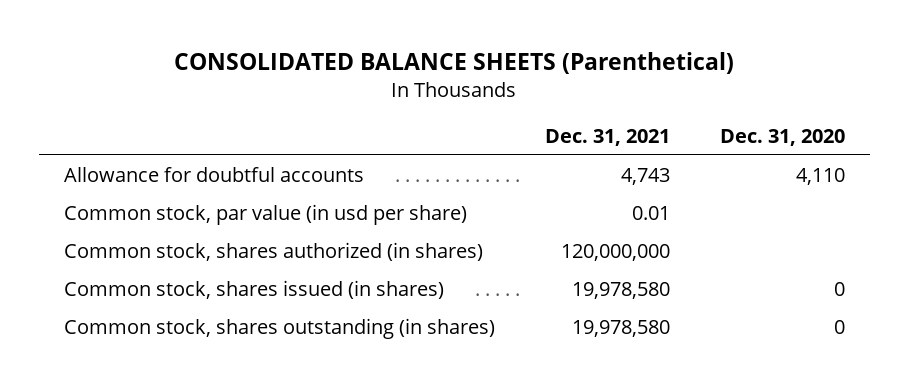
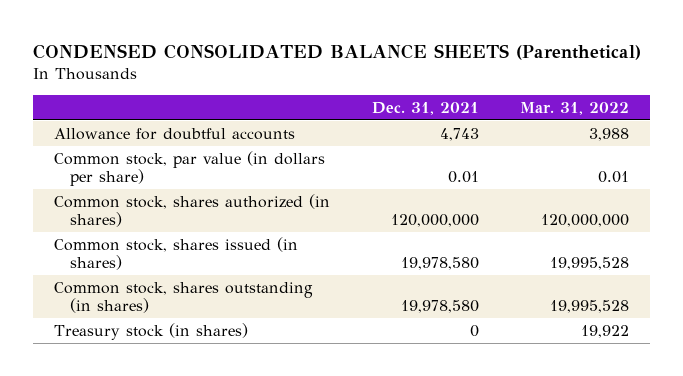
[174,51,735,74] CONSOLIDATED BALANCE SHEETS (Parenthetical) -> [33,43,642,60] CONDENSED CONSOLIDATED BALANCE SHEETS (Parenthetical)
[719,128,845,146] Dec. 31, 2020 -> none
none -> [520,102,630,116] Mar. 31, 2022
[63,204,467,226] Common stock, par value (in usd per share) -> [53,150,325,187] Common stock, par value (in dollars per share)
none -> [53,322,248,340] Treasury stock (in shares)

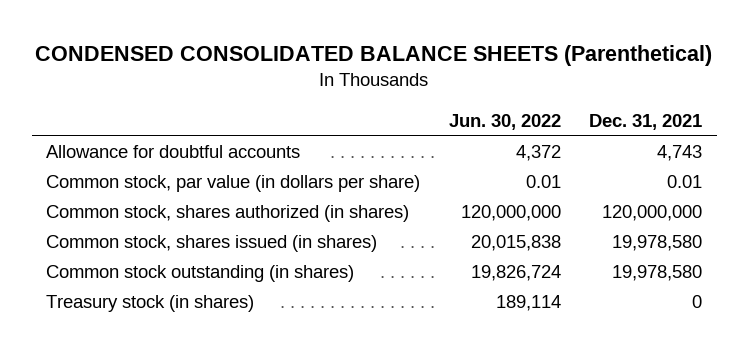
[520,102,630,116] Mar. 31, 2022 -> none
none -> [448,113,561,130] Jun. 30, 2022
[53,281,313,314] Common stock, shares outstanding (in shares) -> [46,264,355,282] Common stock outstanding (in shares)

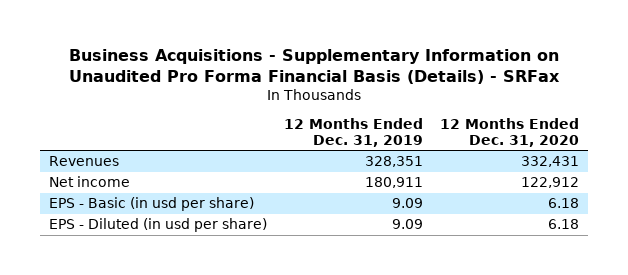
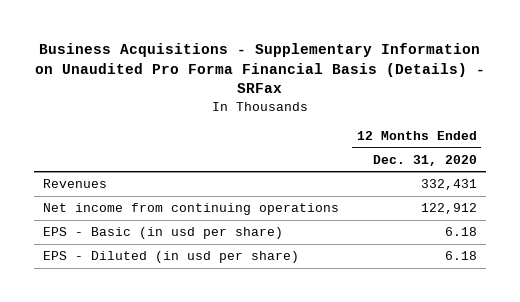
[283,118,423,147] 12 Months Ended Dec. 31, 2019 -> none
[48,176,130,188] Net income -> [42,203,339,216] Net income from continuing operations

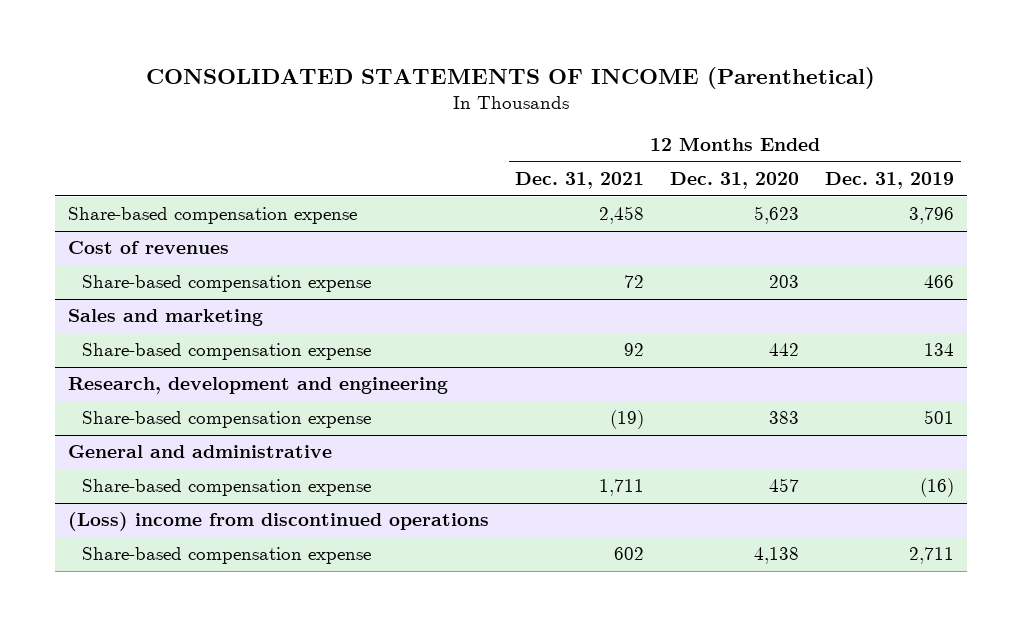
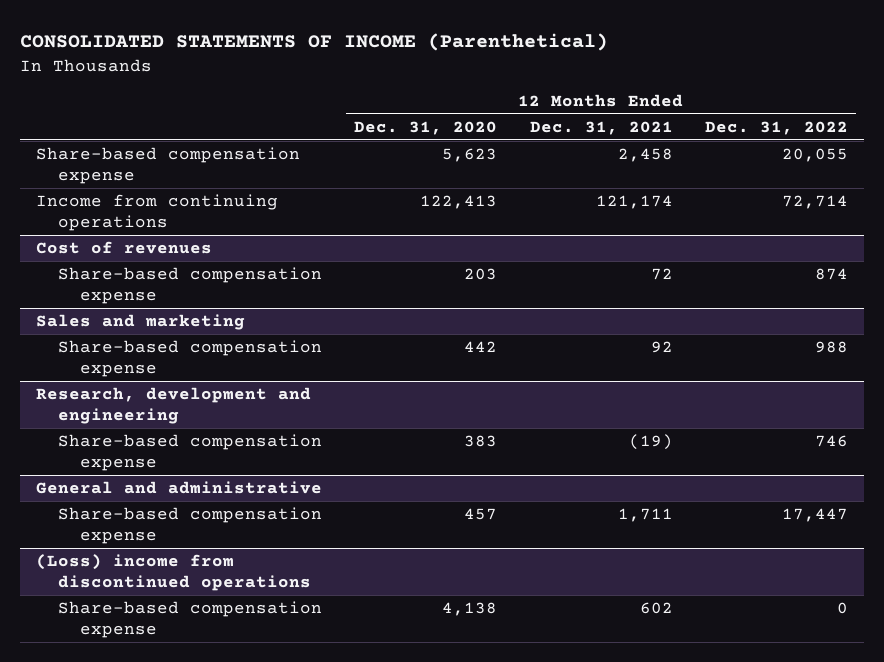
[825,172,955,190] Dec. 31, 2019 -> none
none -> [704,120,848,135] Dec. 31, 2022
none -> [35,194,278,231] Income from continuing operations

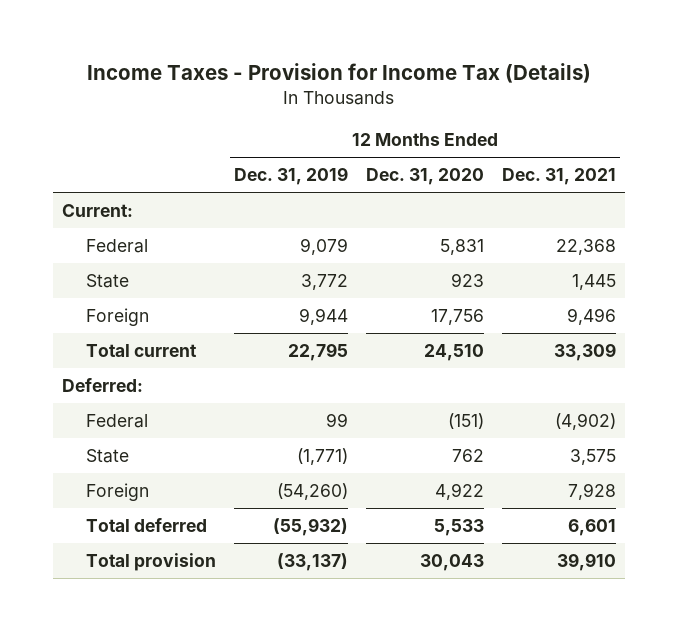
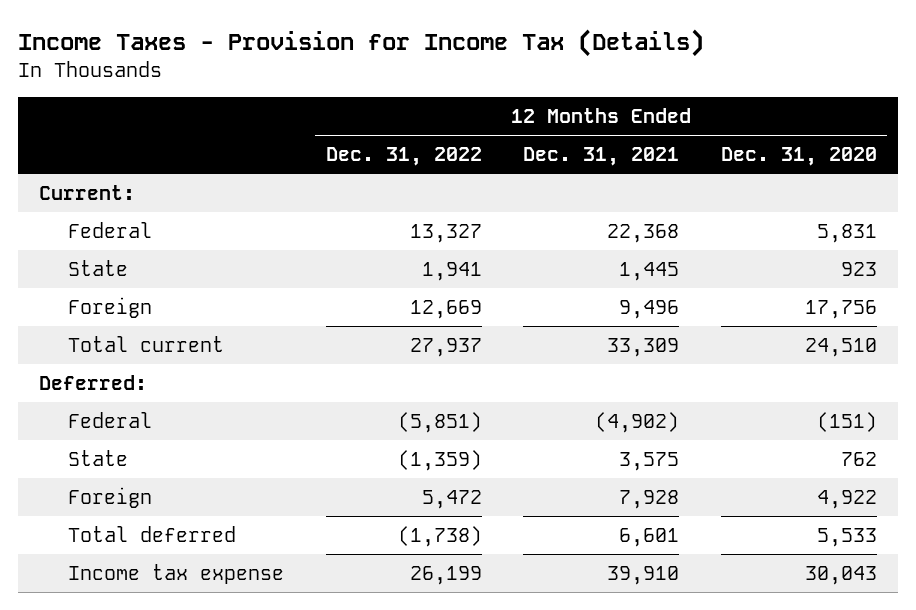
[234,167,349,186] Dec. 31, 2019 -> none
none -> [325,147,482,167] Dec. 31, 2022
[86,553,217,572] Total provision -> [68,563,285,584] Income tax expense

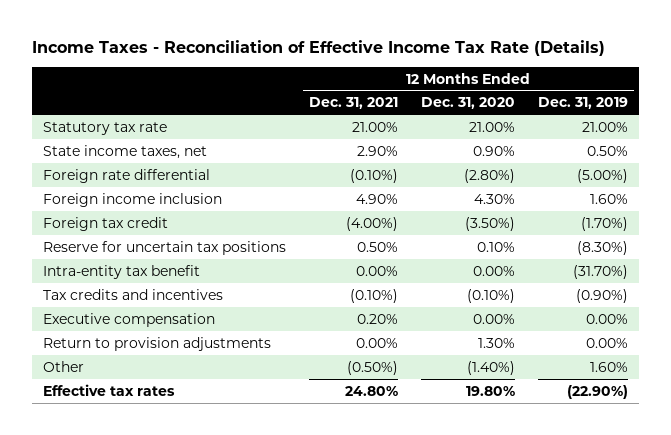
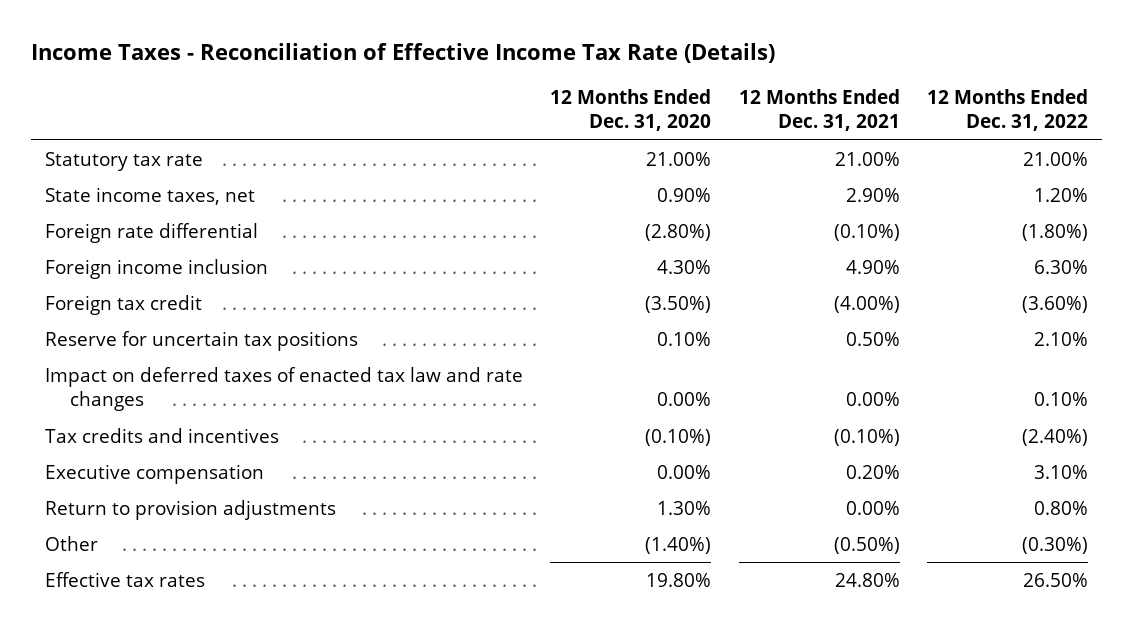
[537,97,628,110] Dec. 31, 2019 -> none
none -> [927,89,1089,132] 12 Months Ended Dec. 31, 2022
[43,264,201,279] Intra-entity tax benefit -> none
none -> [44,366,523,412] Impact on deferred taxes of enacted tax law and rate changes

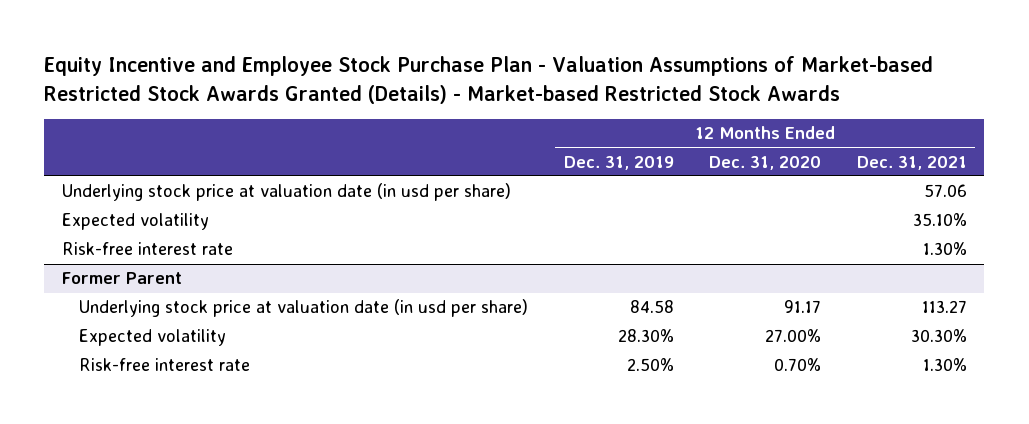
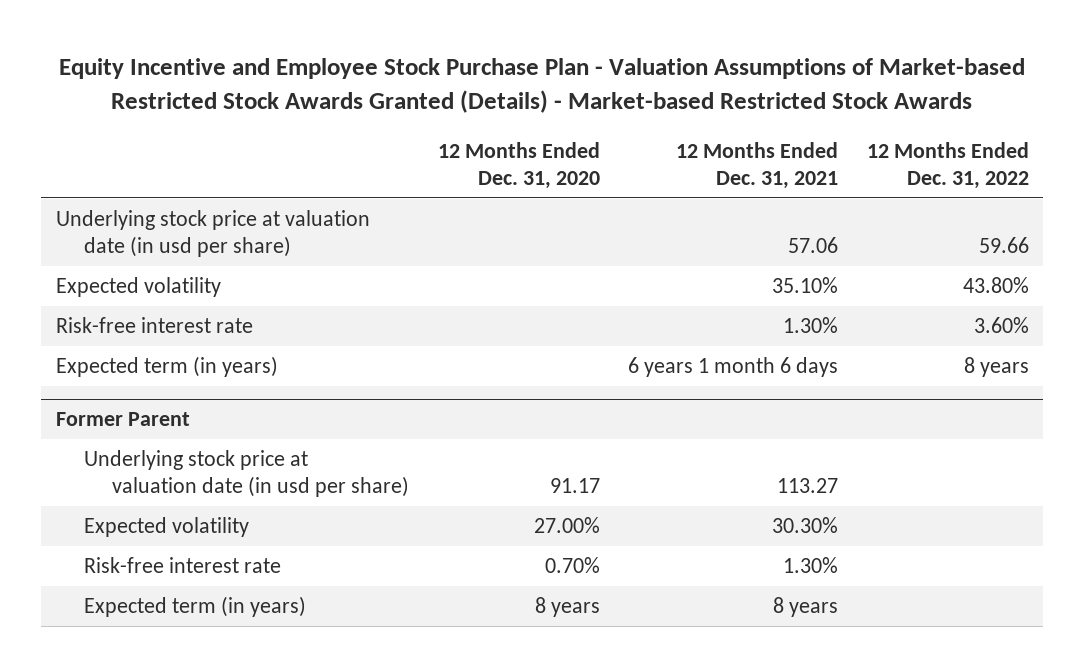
[563,155,674,170] Dec. 31, 2019 -> none
none -> [866,142,1029,190] 12 Months Ended Dec. 31, 2022
none -> [55,355,278,377] Expected term (in years)
none -> [83,595,306,617] Expected term (in years)

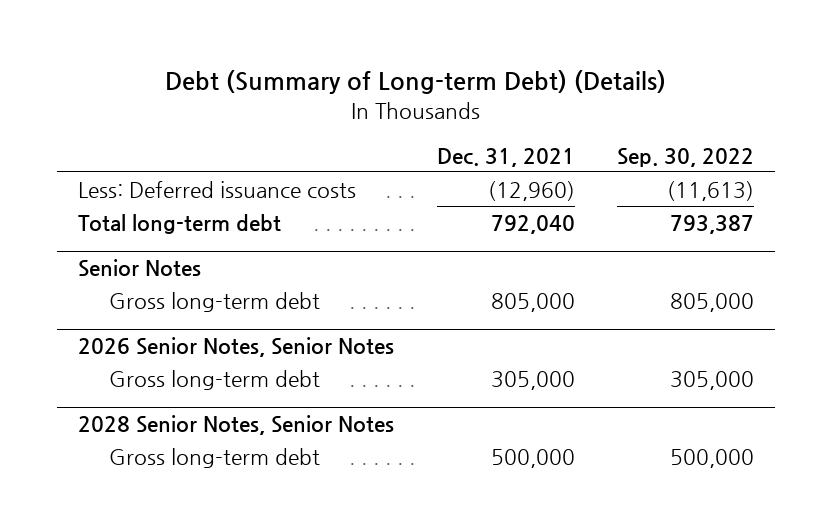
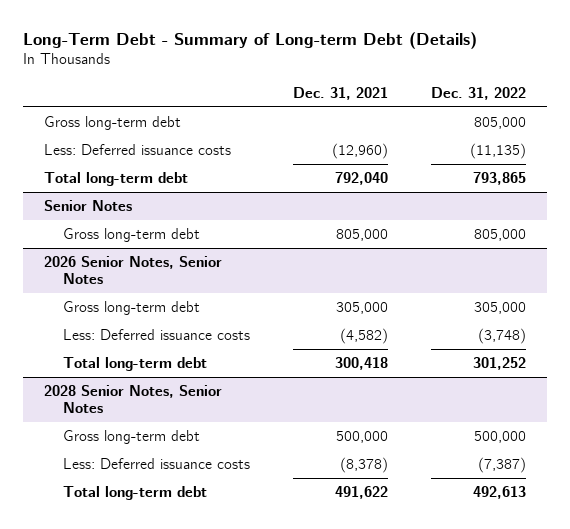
[165,70,667,95] Debt (Summary of Long-term Debt) (Details) -> [22,32,477,50] Long-Term Debt - Summary of Long-term Debt (Details)
[617,147,755,167] Sep. 30, 2022 -> none
none -> [431,86,527,100] Dec. 31, 2022
none -> [44,115,182,130] Gross long-term debt
none -> [63,328,251,340] Less: Deferred issuance costs
none -> [63,356,208,371] Total long-term debt
none -> [63,457,251,469] Less: Deferred issuance costs
none -> [63,485,208,500] Total long-term debt

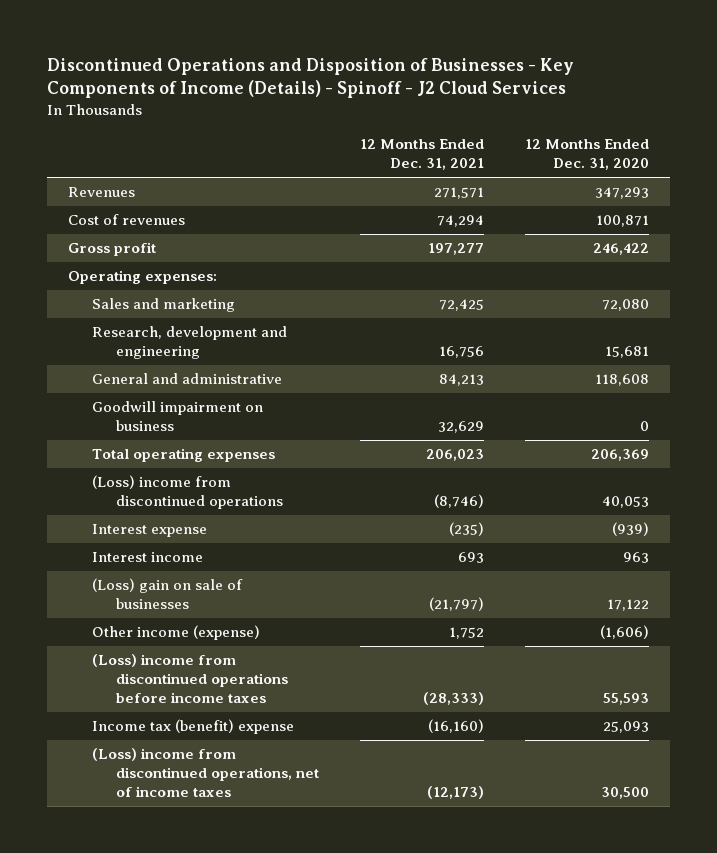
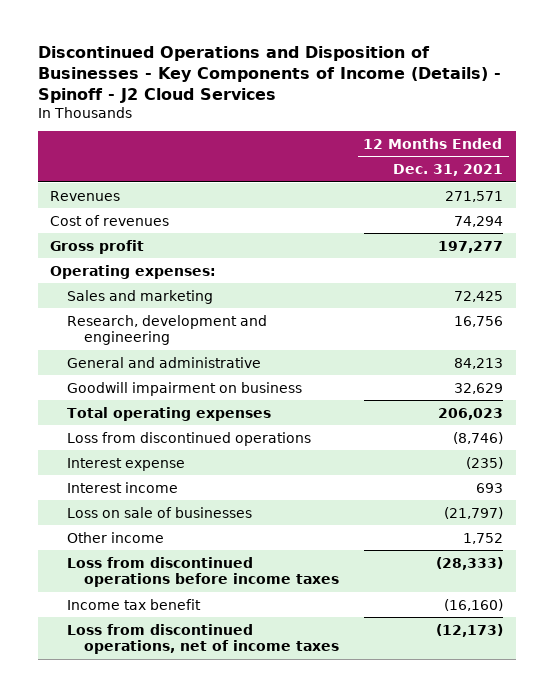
[525,139,650,171] 12 Months Ended Dec. 31, 2020 -> none
[91,475,283,510] (Loss) income from discontinued operations -> [67,431,312,446] Loss from discontinued operations
[91,578,243,610] (Loss) gain on sale of businesses -> [67,506,253,518] Loss on sale of businesses
[91,625,260,641] Other income (expense) -> [67,531,165,543] Other income
[91,654,288,704] (Loss) income from discontinued operations before income taxes -> [67,556,339,588] Loss from discontinued operations before income taxes
[91,719,294,735] Income tax (benefit) expense -> [67,598,202,610] Income tax benefit
[91,748,319,798] (Loss) income from discontinued operations, net of income taxes -> [67,623,339,655] Loss from discontinued operations, net of income taxes

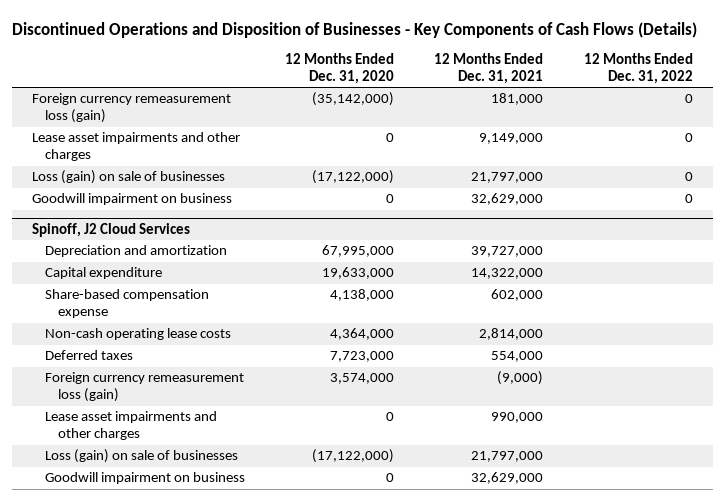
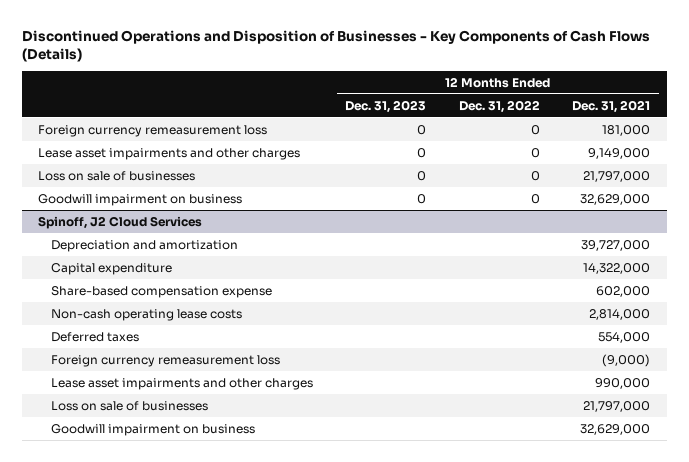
[285,53,395,85] 12 Months Ended Dec. 31, 2020 -> none
none -> [345,99,427,113] Dec. 31, 2023
[32,93,232,124] Foreign currency remeasurement loss (gain) -> [38,124,268,137] Foreign currency remeasurement loss
[32,170,226,185] Loss (gain) on sale of businesses -> [38,170,196,181] Loss on sale of businesses
[45,372,245,403] Foreign currency remeasurement loss (gain) -> [50,354,280,367] Foreign currency remeasurement loss
[45,449,239,464] Loss (gain) on sale of businesses -> [50,400,208,411] Loss on sale of businesses

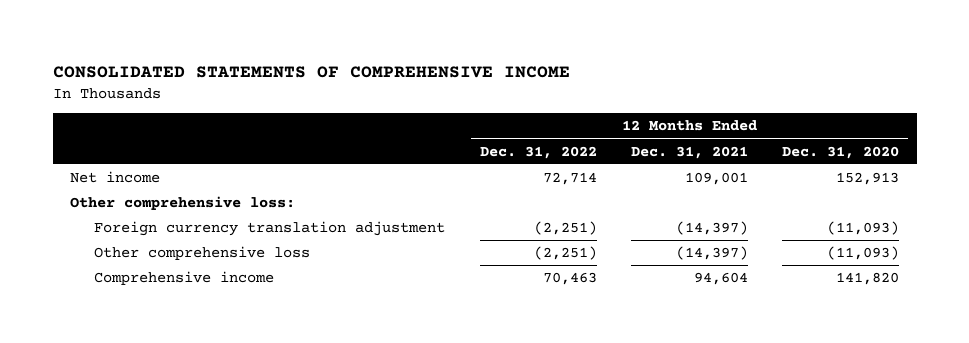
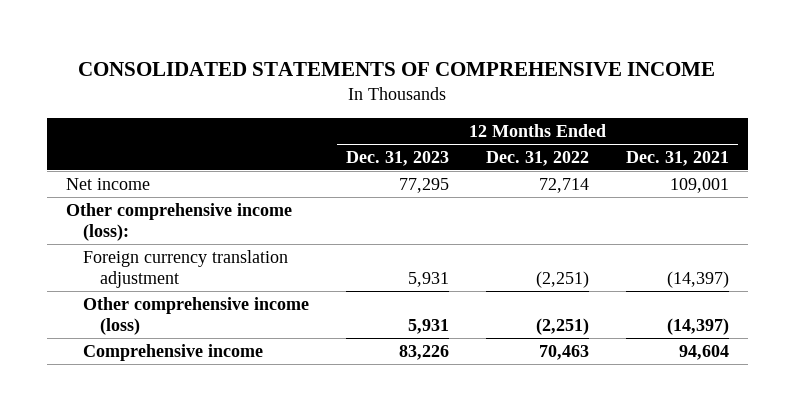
[782,145,900,159] Dec. 31, 2020 -> none
none -> [346,150,450,166] Dec. 31, 2023
[69,196,295,211] Other comprehensive loss: -> [65,202,292,241] Other comprehensive income (loss):
[94,246,311,261] Other comprehensive loss -> [83,296,310,335] Other comprehensive income (loss)

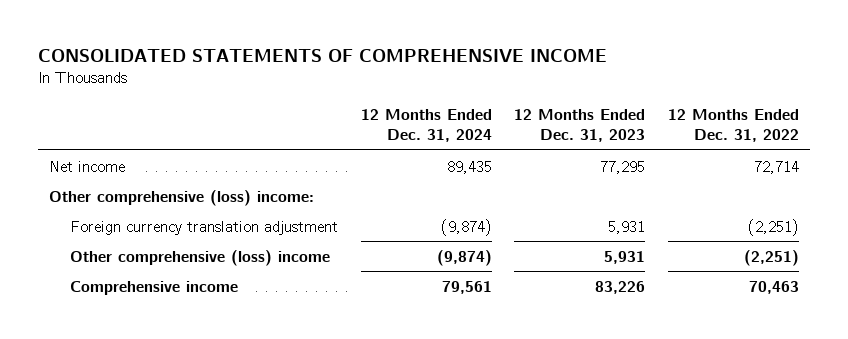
[626,150,730,166] Dec. 31, 2021 -> none
none -> [360,108,492,142] 12 Months Ended Dec. 31, 2024
[65,202,292,241] Other comprehensive income (loss): -> [49,189,315,206] Other comprehensive (loss) income:
[83,296,310,335] Other comprehensive income (loss) -> [69,249,330,266] Other comprehensive (loss) income

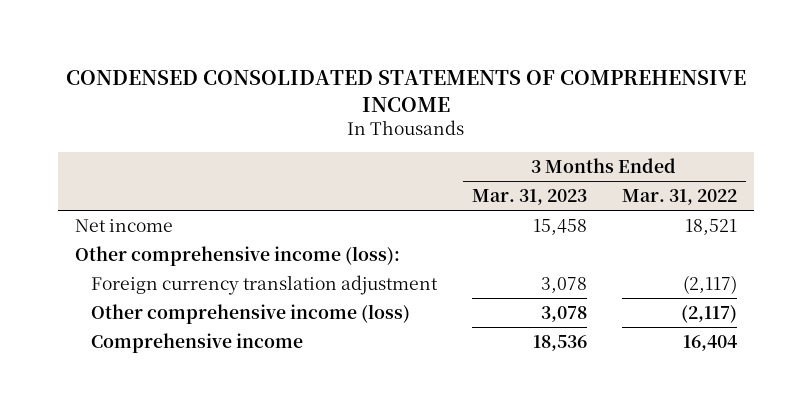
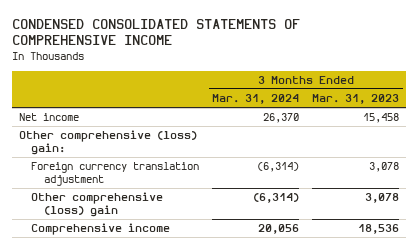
[621,189,737,206] Mar. 31, 2022 -> none
none -> [212,94,300,105] Mar. 31, 2024
[75,245,401,266] Other comprehensive income (loss): -> [18,130,197,155] Other comprehensive (loss) gain:
[90,303,410,324] Other comprehensive income (loss) -> [31,192,164,217] Other comprehensive (loss) gain

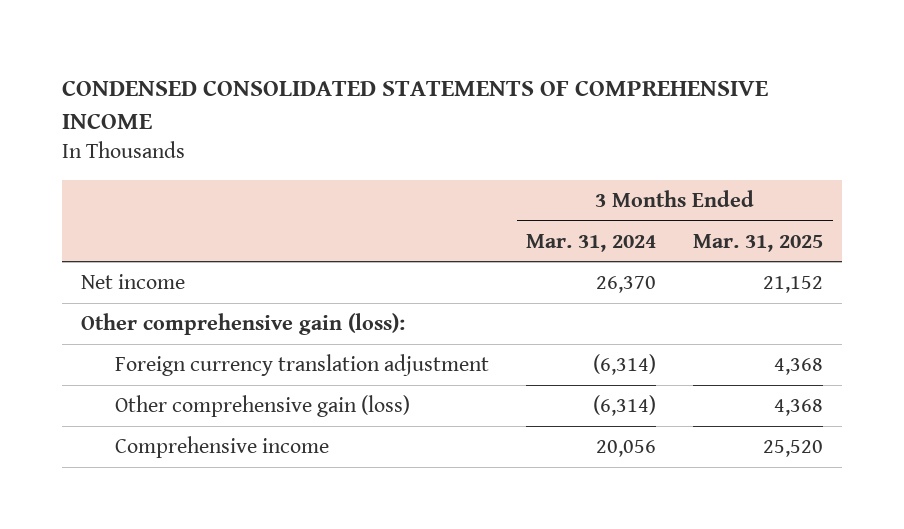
[312,94,400,105] Mar. 31, 2023 -> none
none -> [693,233,824,252] Mar. 31, 2025
[18,130,197,155] Other comprehensive (loss) gain: -> [80,313,405,336] Other comprehensive gain (loss):
[31,192,164,217] Other comprehensive (loss) gain -> [114,395,410,418] Other comprehensive gain (loss)

